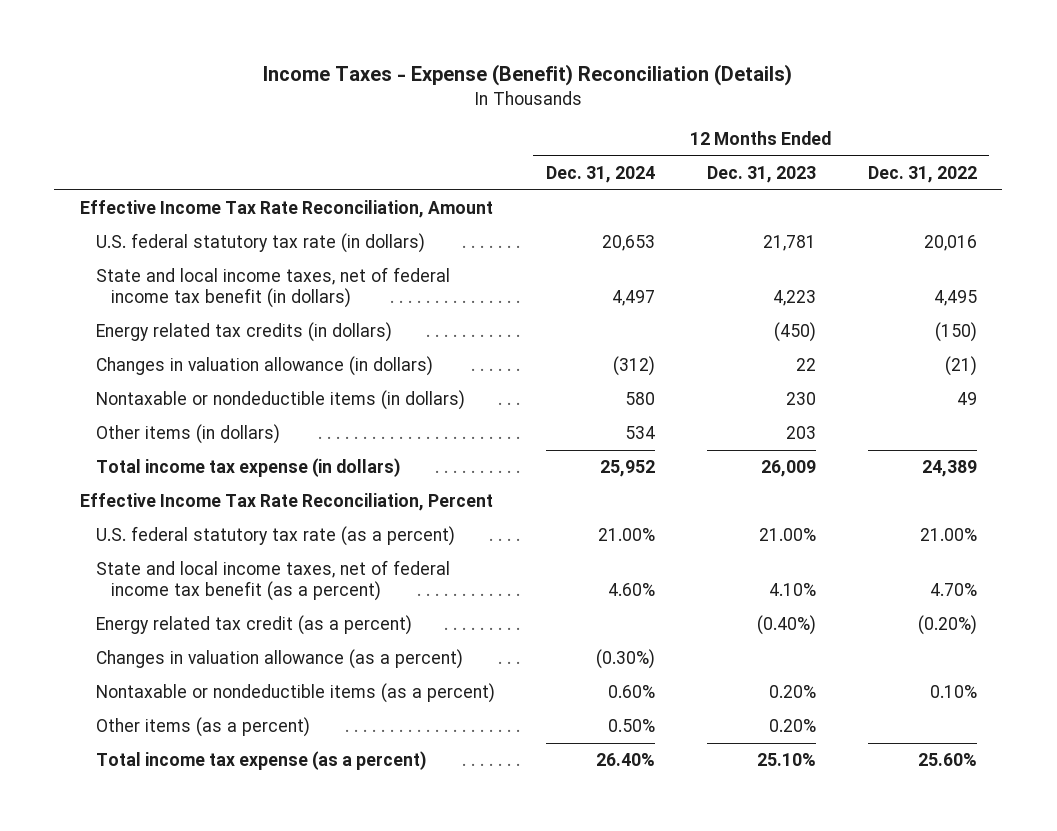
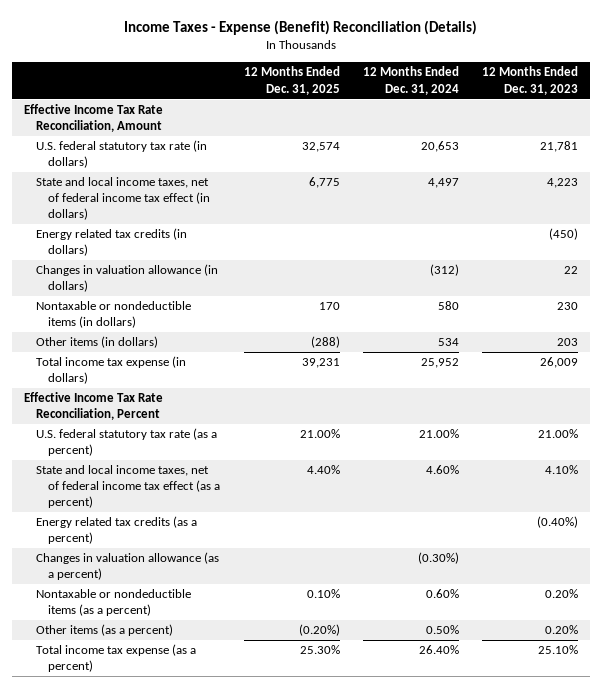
[867,166,977,184] Dec. 31, 2022 -> none
none -> [243,66,340,95] 12 Months Ended Dec. 31, 2025
[95,267,450,309] State and local income taxes, net of federal income tax benefit (in dollars) -> [36,177,211,221] State and local income taxes, net of federal income tax effect (in dollars)
[95,560,450,602] State and local income taxes, net of federal income tax benefit (as a percent) -> [36,465,221,509] State and local income taxes, net of federal income tax effect (as a percent)
[95,615,412,636] Energy related tax credit (as a percent) -> [36,516,198,545] Energy related tax credits (as a percent)

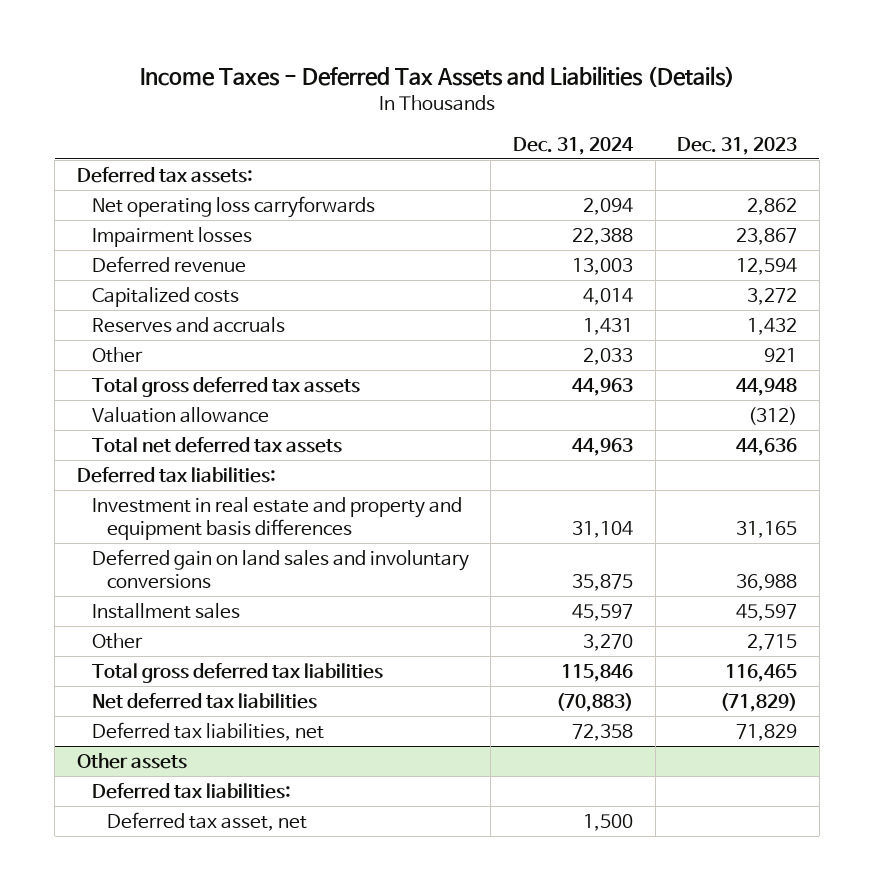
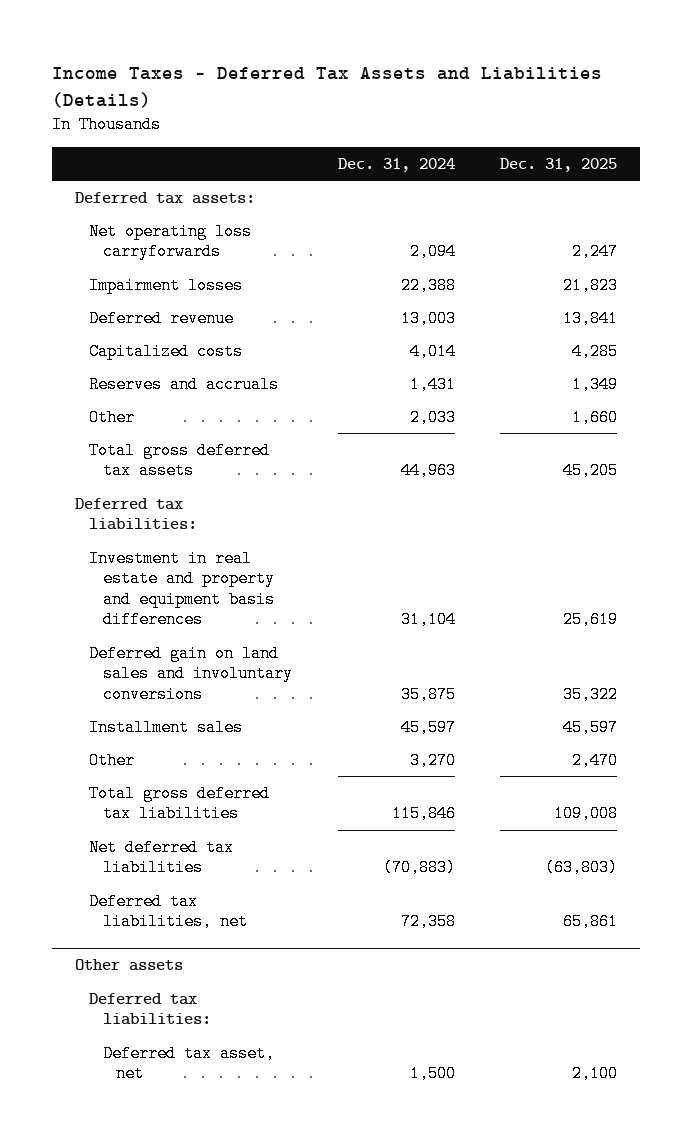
[677,136,798,155] Dec. 31, 2023 -> none
none -> [500,157,618,172] Dec. 31, 2025
[91,407,269,424] Valuation allowance -> none
[91,437,342,454] Total net deferred tax assets -> none

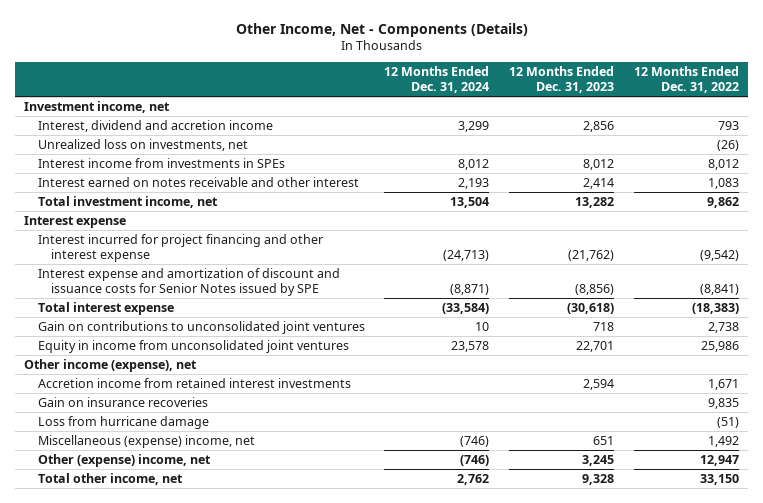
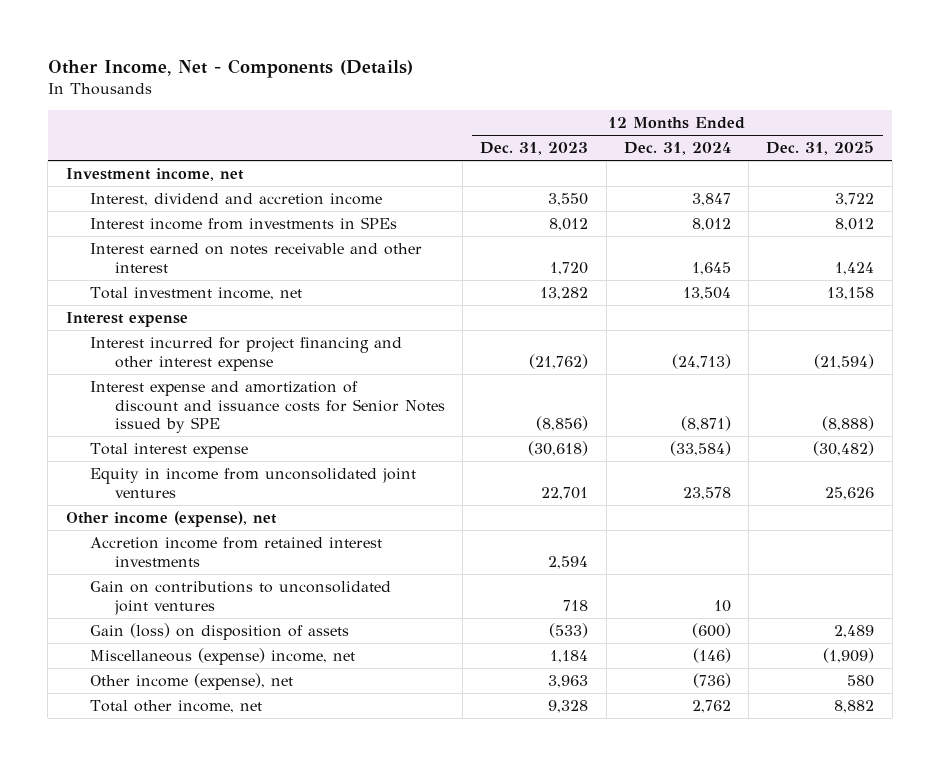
[633,66,739,94] 12 Months Ended Dec. 31, 2022 -> none
none -> [766,141,875,156] Dec. 31, 2025
[37,138,248,151] Unrealized loss on investments, net -> none
[458,120,490,132] 3,299 -> [691,193,731,207] 3,847
[583,120,615,132] 2,856 -> [548,193,589,207] 3,550
[458,177,490,189] 2,193 -> [691,261,731,275] 1,645
[583,177,615,189] 2,414 -> [550,261,589,275] 1,720
[37,396,208,407] Gain on insurance recoveries -> none
[37,415,209,429] Loss from hurricane damage -> none
[37,320,365,334] Gain on contributions to unconsolidated joint ventures -> [90,581,392,615] Gain on contributions to unconsolidated joint ventures
none -> [90,623,350,641] Gain (loss) on disposition of assets
[460,435,490,447] (746) -> [692,648,731,664] (146)
[593,435,615,445] 651 -> [550,650,589,664] 1,184
[37,453,211,467] Other (expense) income, net -> [90,673,294,691] Other income (expense), net
[460,454,490,466] (746) -> [692,673,731,689] (736)
[582,454,615,466] 3,245 -> [548,675,589,689] 3,963

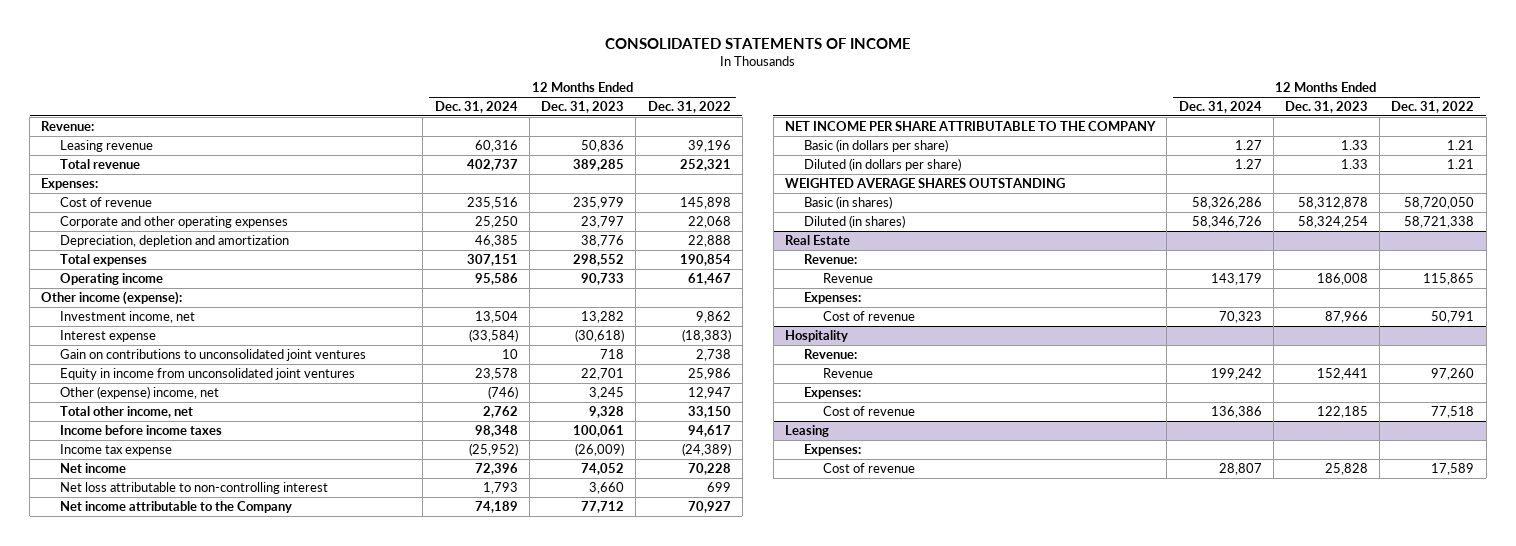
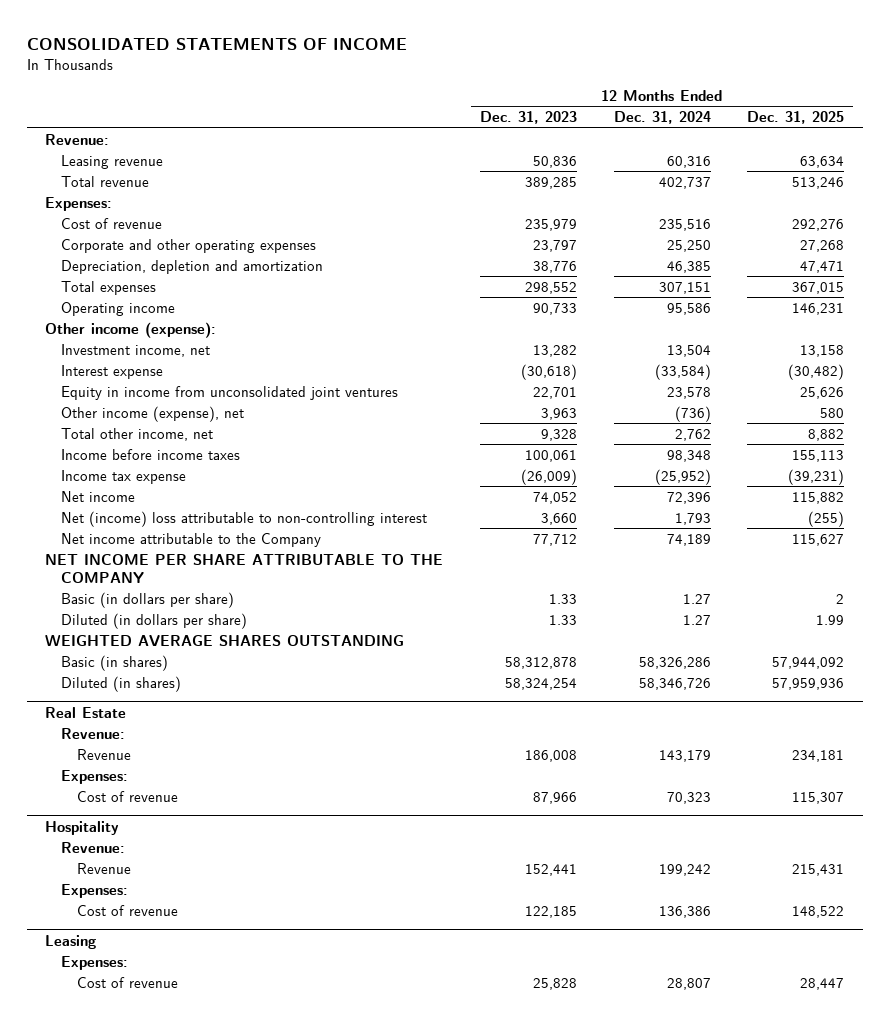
[647,100,731,113] Dec. 31, 2022 -> none
none -> [747,111,845,125] Dec. 31, 2025
[60,348,367,361] Gain on contributions to unconsolidated joint ventures -> none
[60,385,220,399] Other (expense) income, net -> [61,405,245,422] Other income (expense), net
[487,385,518,399] (746) -> [674,405,711,422] (736)
[589,386,625,399] 3,245 -> [540,407,577,420] 3,963
[60,481,329,494] Net loss attributable to non-controlling interest -> [61,510,428,527] Net (income) loss attributable to non-controlling interest

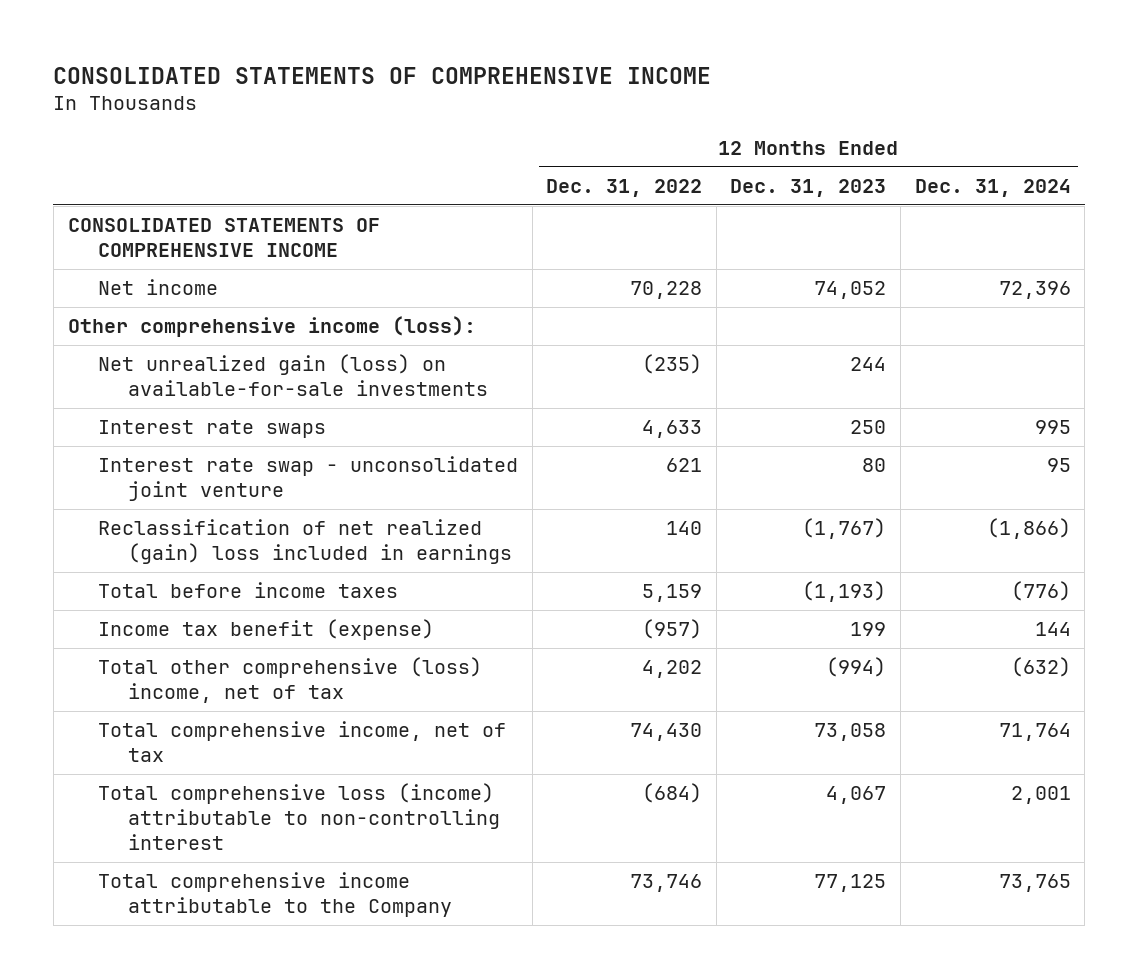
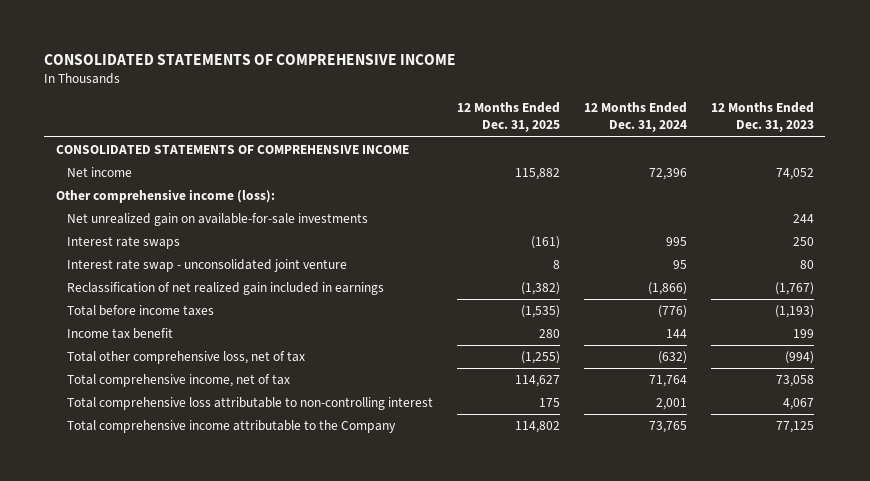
[546,178,703,197] Dec. 31, 2022 -> none
none -> [456,102,560,133] 12 Months Ended Dec. 31, 2025
[97,353,489,396] Net unrealized gain (loss) on available-for-sale investments -> [66,213,368,227] Net unrealized gain on available-for-sale investments
[97,518,513,564] Reclassification of net realized (gain) loss included in earnings -> [66,282,384,296] Reclassification of net realized gain included in earnings
[97,618,434,640] Income tax benefit (expense) -> [66,328,173,340] Income tax benefit
[97,656,482,703] Total other comprehensive (loss) income, net of tax -> [66,351,305,365] Total other comprehensive loss, net of tax
[97,782,501,851] Total comprehensive loss (income) attributable to non-controlling interest -> [66,397,433,411] Total comprehensive loss attributable to non-controlling interest

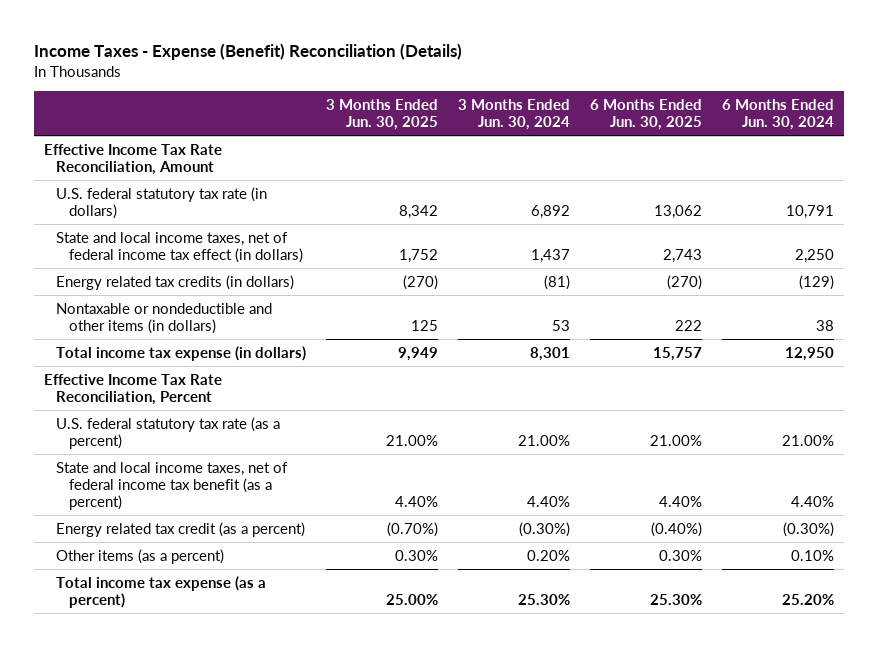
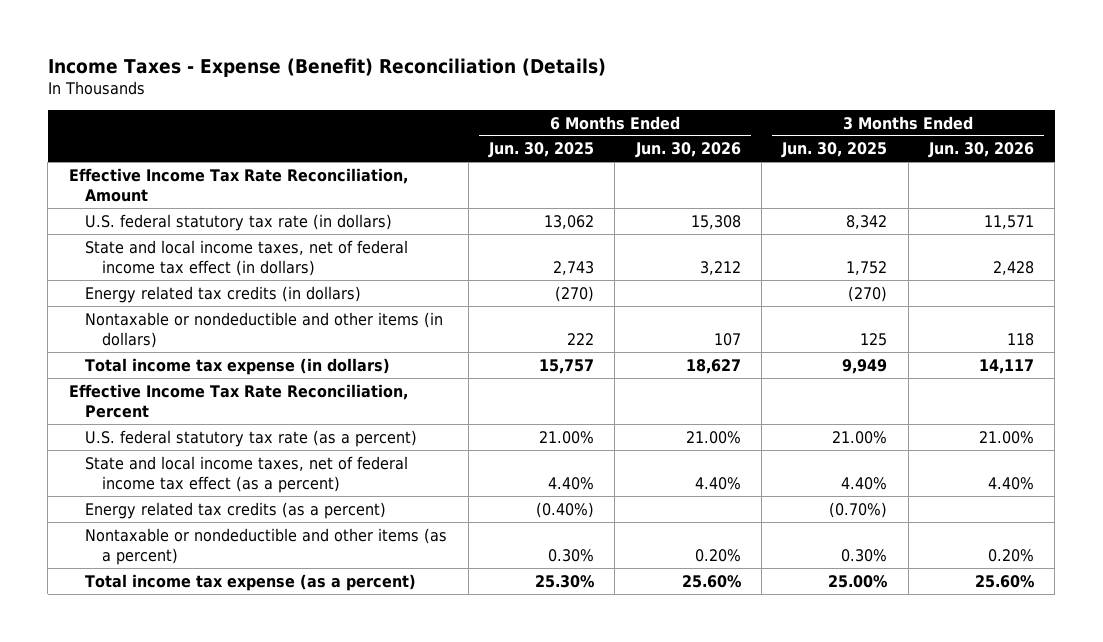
[457,99,570,131] 3 Months Ended Jun. 30, 2024 -> none
[721,99,834,131] 6 Months Ended Jun. 30, 2024 -> none
none -> [634,142,741,159] Jun. 30, 2026
none -> [927,142,1034,159] Jun. 30, 2026
[56,461,289,510] State and local income taxes, net of federal income tax benefit (as a percent) -> [85,455,409,494] State and local income taxes, net of federal income tax effect (as a percent)
[56,521,306,537] Energy related tax credit (as a percent) -> [85,501,387,519] Energy related tax credits (as a percent)
[56,548,225,564] Other items (as a percent) -> [85,527,448,566] Nontaxable or nondeductible and other items (as a percent)

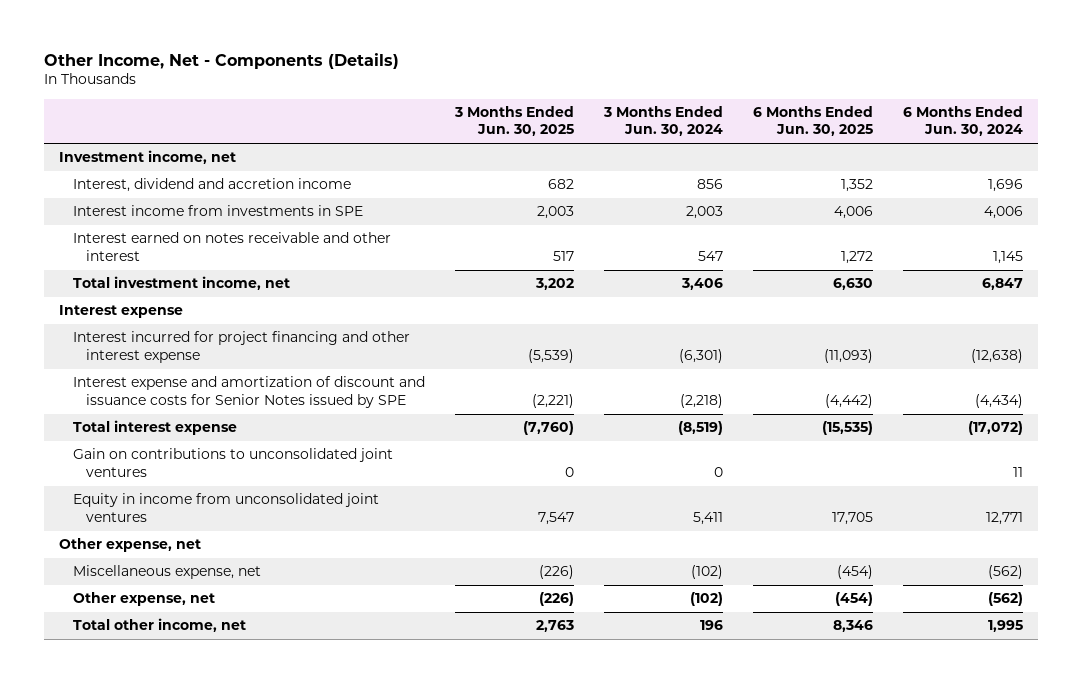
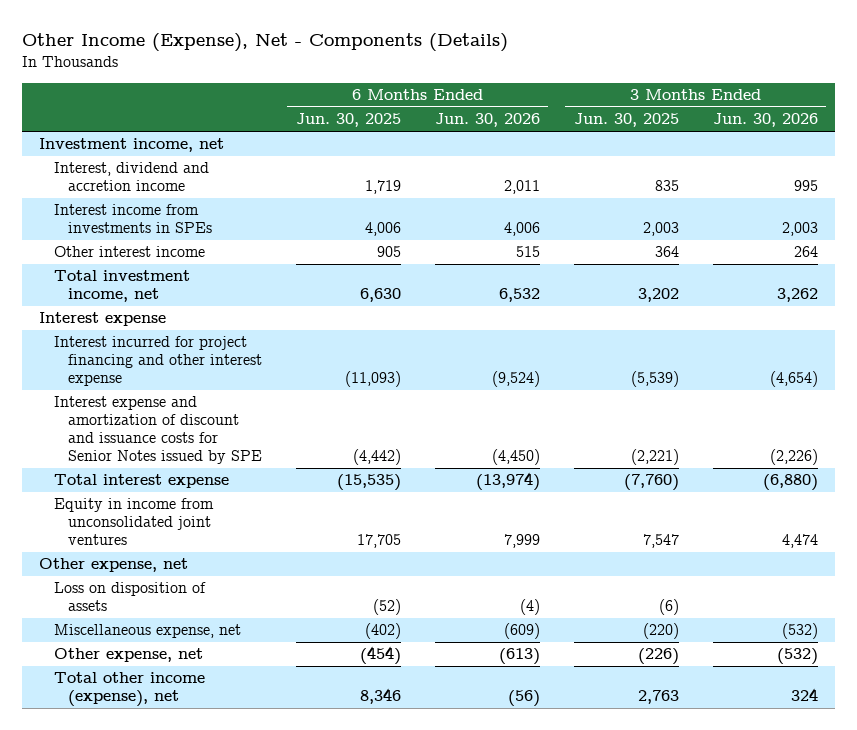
[43,52,399,69] Other Income, Net - Components (Details) -> [22,33,509,53] Other Income (Expense), Net - Components (Details)
[602,105,723,137] 3 Months Ended Jun. 30, 2024 -> none
[903,105,1024,137] 6 Months Ended Jun. 30, 2024 -> none
none -> [434,113,540,128] Jun. 30, 2026
none -> [712,113,818,128] Jun. 30, 2026
[547,179,574,190] 682 -> [654,180,679,192] 835
[841,179,874,193] 1,352 -> [364,180,401,195] 1,719
[72,205,363,217] Interest income from investments in SPE -> [53,204,212,234] Interest income from investments in SPEs
[72,232,391,261] Interest earned on notes receivable and other interest -> [53,246,205,258] Other interest income
[552,250,574,261] 517 -> [654,246,679,258] 364
[841,250,874,264] 1,272 -> [376,246,401,258] 905
[72,448,393,477] Gain on contributions to unconsolidated joint ventures -> none
none -> [53,582,206,612] Loss on disposition of assets
[538,565,574,580] (226) -> [642,623,679,640] (220)
[837,565,874,580] (454) -> [364,623,401,640] (402)
[72,618,246,633] Total other income, net -> [53,672,205,708] Total other income (expense), net

